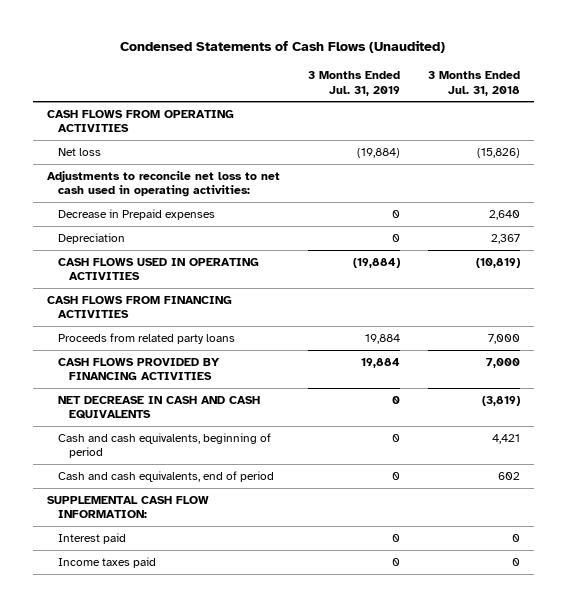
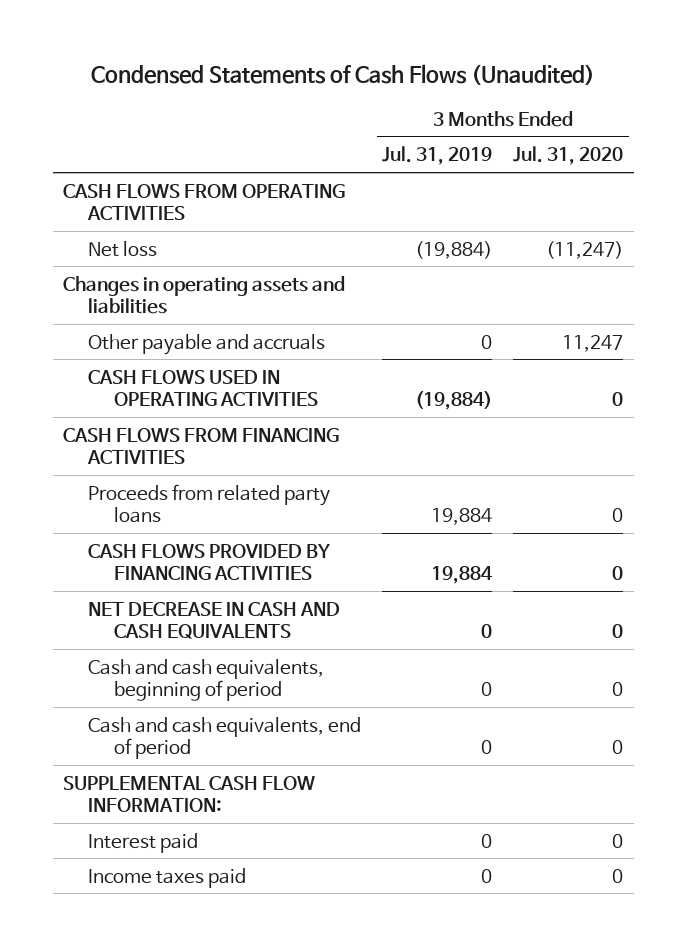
[427,70,520,96] 3 Months Ended Jul. 31, 2018 -> none
none -> [513,146,624,166] Jul. 31, 2020
[46,170,280,198] Adjustments to reconcile net loss to net cash used in operating activities: -> none
[57,208,215,220] Decrease in Prepaid expenses -> none
[57,232,125,244] Depreciation -> none
none -> [63,275,346,315] Changes in operating assets and liabilities
none -> [88,333,326,355] Other payable and accruals

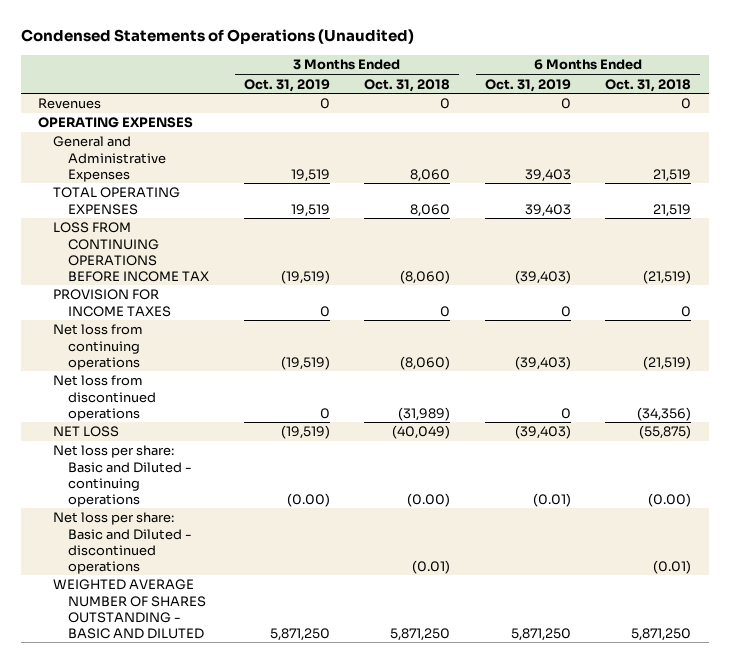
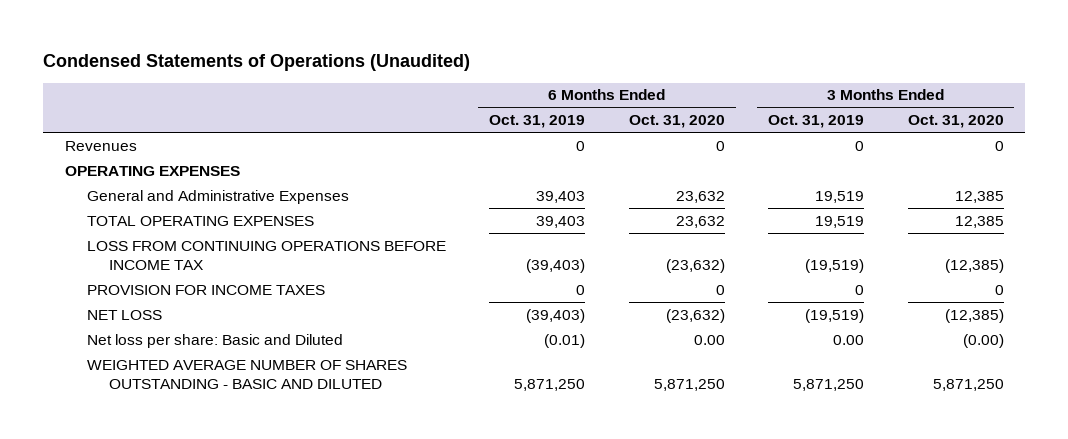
[364,78,451,92] Oct. 31, 2018 -> none
[605,78,692,92] Oct. 31, 2018 -> none
none -> [628,115,725,129] Oct. 31, 2020
none -> [907,115,1004,129] Oct. 31, 2020
[53,324,144,370] Net loss from continuing operations -> none
[53,375,156,421] Net loss from discontinued operations -> none
[53,512,192,574] Net loss per share: Basic and Diluted - discontinued operations -> none
[53,445,192,507] Net loss per share: Basic and Diluted - continuing operations -> [86,333,343,348] Net loss per share: Basic and Diluted
[286,492,330,507] (0.00) -> [833,334,865,345] 0.00

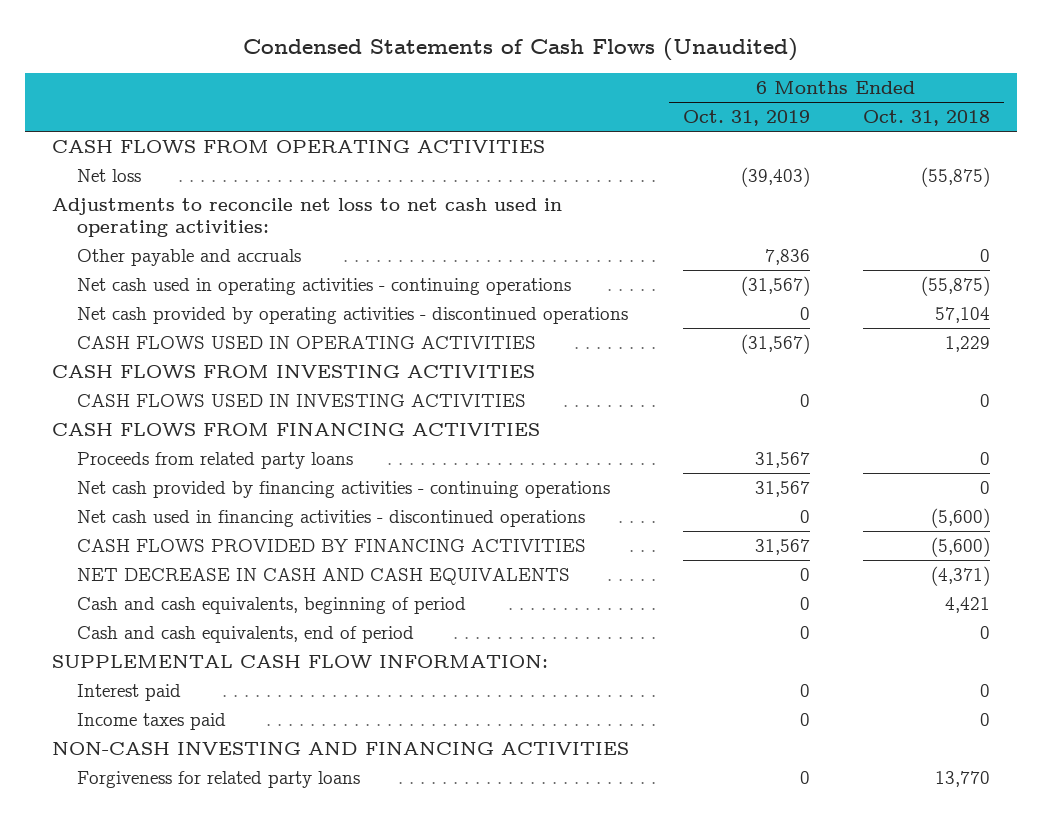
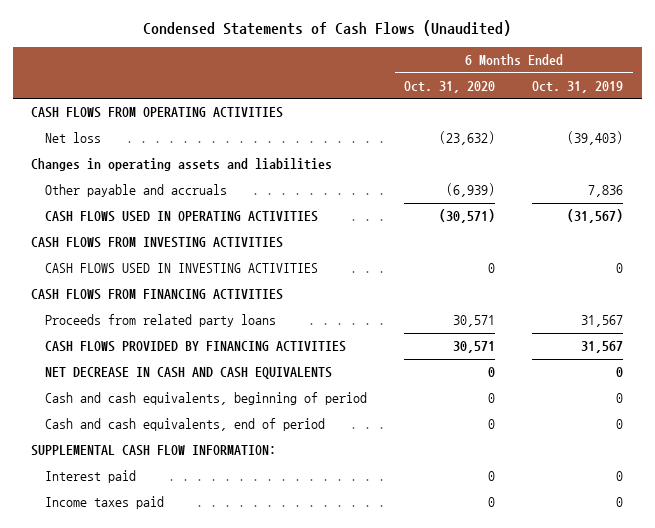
[863,110,991,127] Oct. 31, 2018 -> none
none -> [404,80,496,93] Oct. 31, 2020
[51,198,562,238] Adjustments to reconcile net loss to net cash used in operating activities: -> none
none -> [31,158,333,172] Changes in operating assets and liabilities
[76,278,571,296] Net cash used in operating activities - continuing operations -> none
[76,307,628,325] Net cash provided by operating activities - discontinued operations -> none
[76,481,610,499] Net cash provided by financing activities - continuing operations -> none
[76,510,585,528] Net cash used in financing activities - discontinued operations -> none
[51,742,629,756] NON-CASH INVESTING AND FINANCING ACTIVITIES -> none
[76,771,360,789] Forgiveness for related party loans -> none

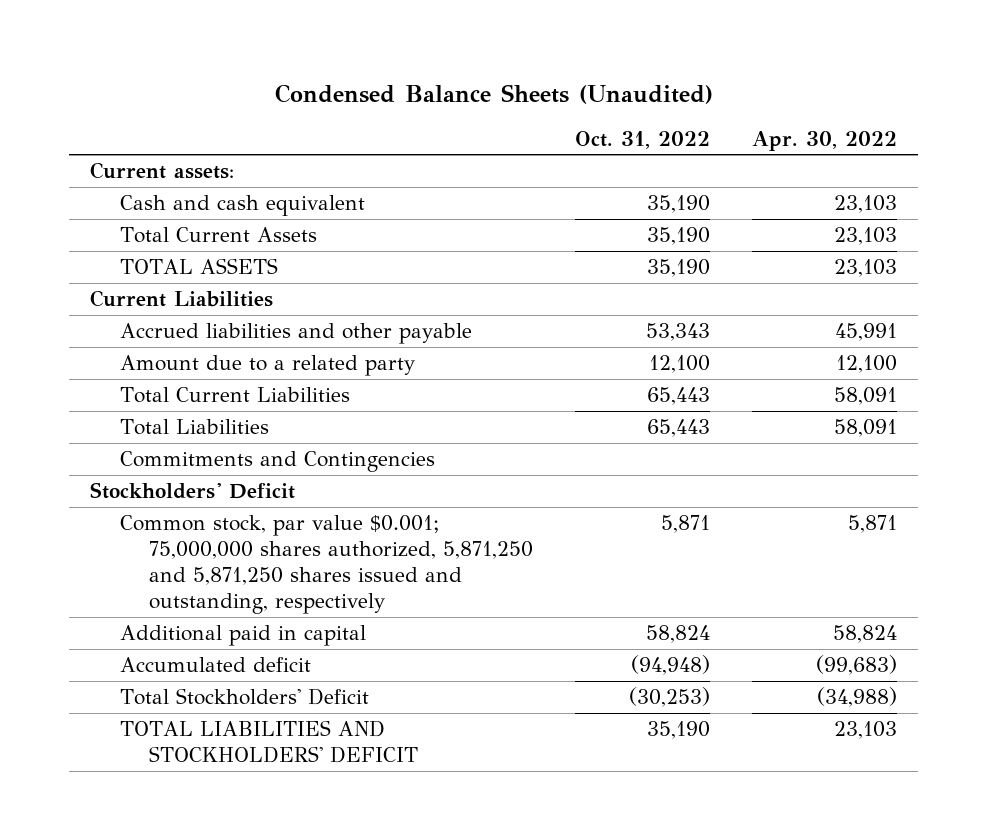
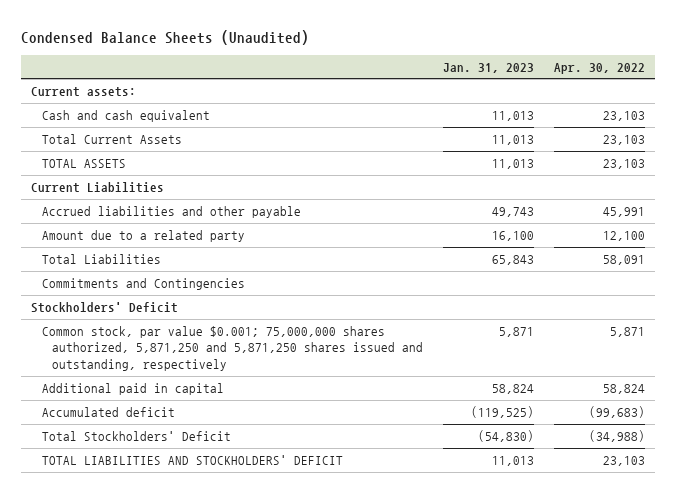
[574,130,710,149] Oct. 31, 2022 -> none
none -> [442,62,534,73] Jan. 31, 2023
[119,387,350,404] Total Current Liabilities -> none

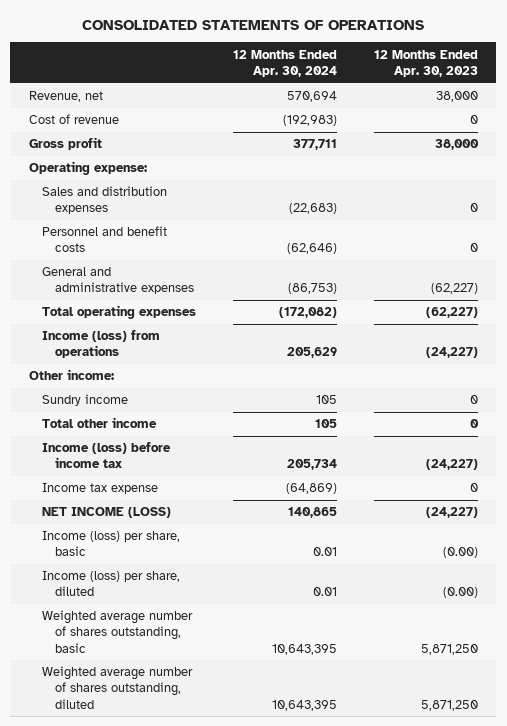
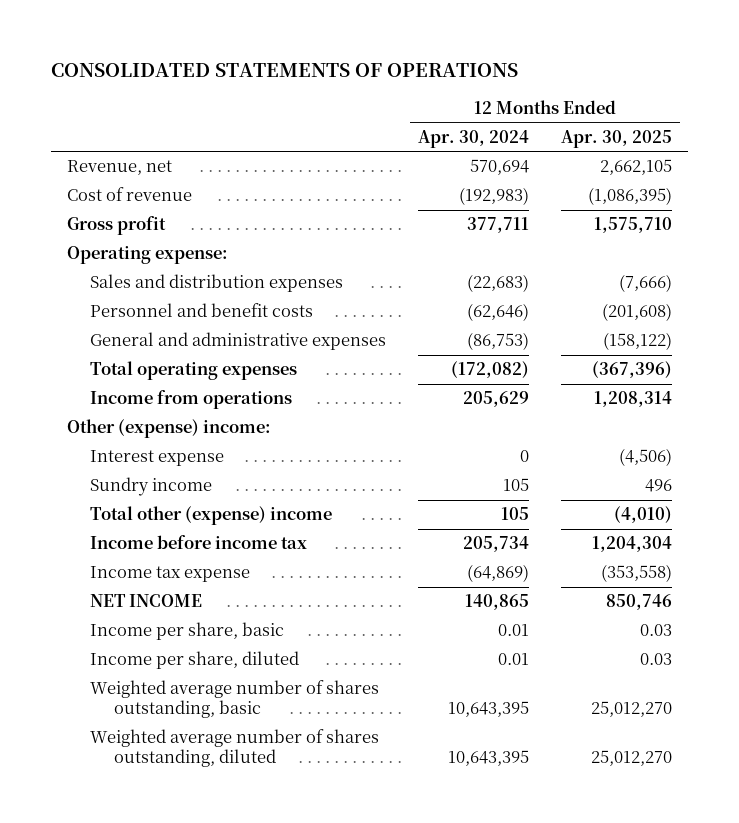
[373,49,478,77] 12 Months Ended Apr. 30, 2023 -> none
none -> [561,129,673,148] Apr. 30, 2025
[41,330,160,359] Income (loss) from operations -> [90,390,293,410] Income from operations
[28,369,114,381] Other income: -> [67,419,272,439] Other (expense) income:
none -> [90,450,225,467] Interest expense
[41,417,157,429] Total other income -> [90,506,333,526] Total other (expense) income
[41,442,171,469] Income (loss) before income tax -> [90,535,308,550] Income before income tax
[41,507,171,519] NET INCOME (LOSS) -> [90,594,203,608] NET INCOME
[41,531,180,557] Income (loss) per share, basic -> [90,622,285,641] Income per share, basic
[41,571,180,597] Income (loss) per share, diluted -> [90,651,300,670] Income per share, diluted

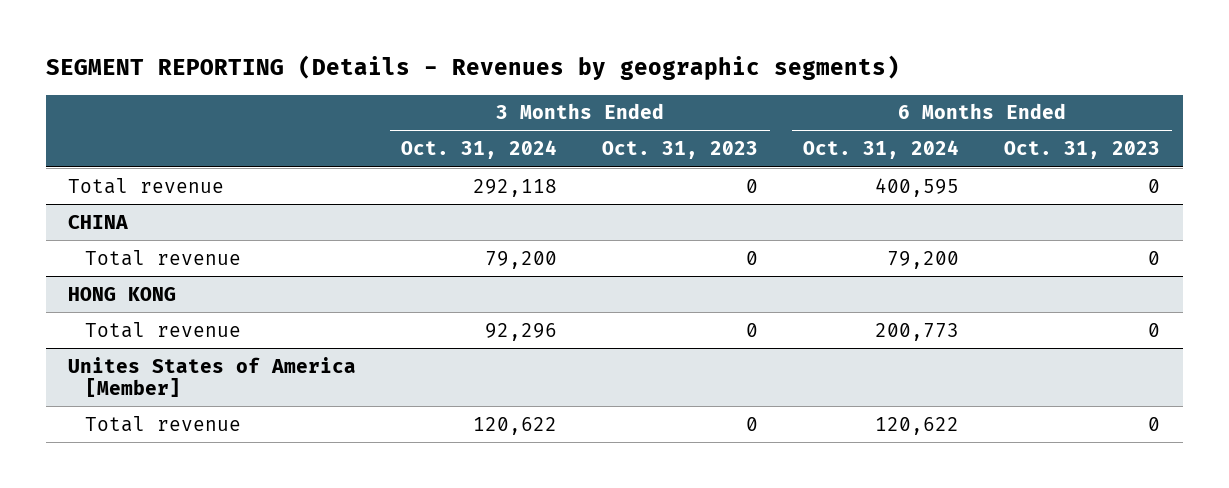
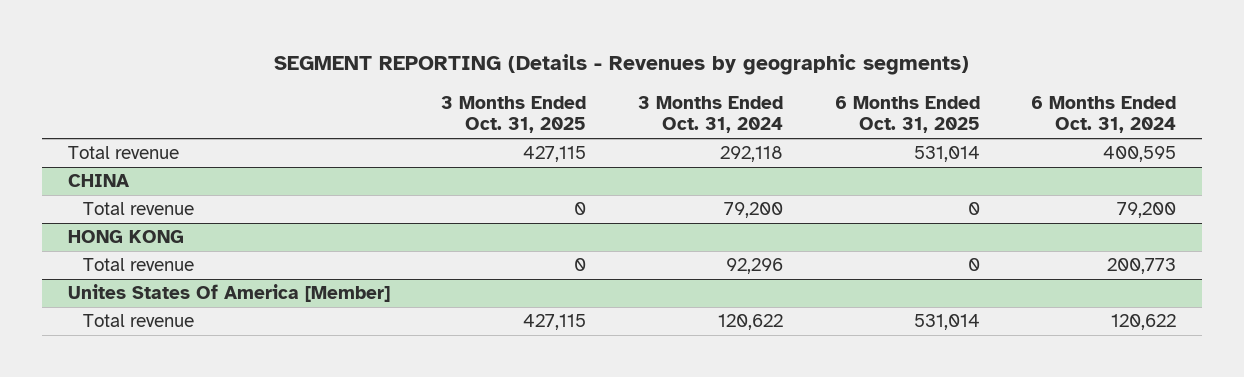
[602,141,759,160] Oct. 31, 2023 -> none
[1004,141,1161,160] Oct. 31, 2023 -> none
none -> [441,95,587,134] 3 Months Ended Oct. 31, 2025
none -> [834,95,980,134] 6 Months Ended Oct. 31, 2025
[68,356,357,397] Unites States of America [Member] -> [67,284,390,303] Unites States Of America [Member]

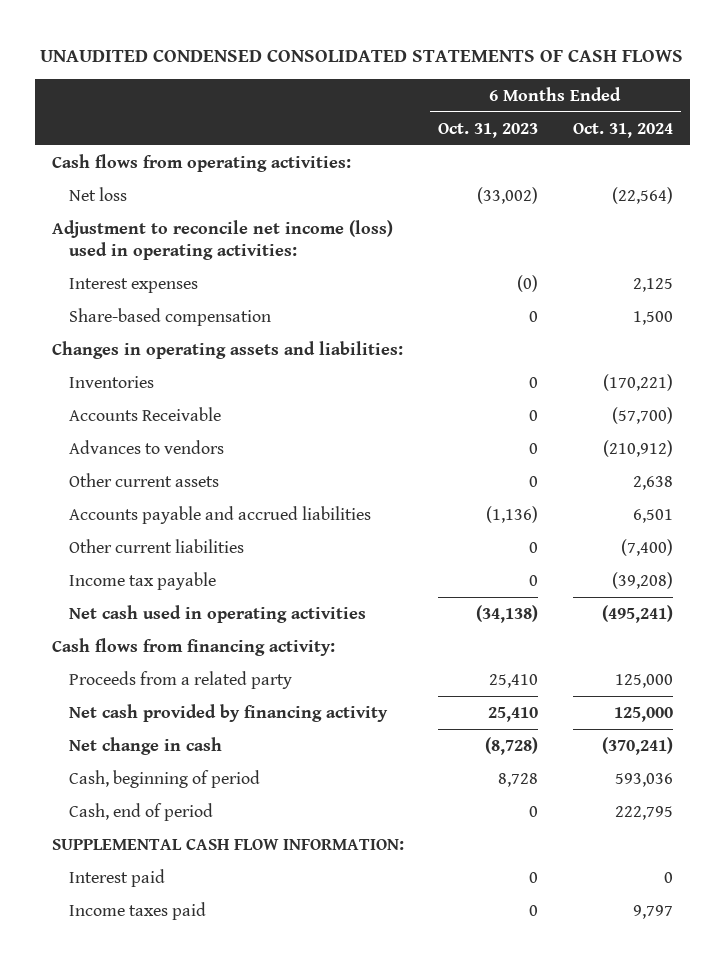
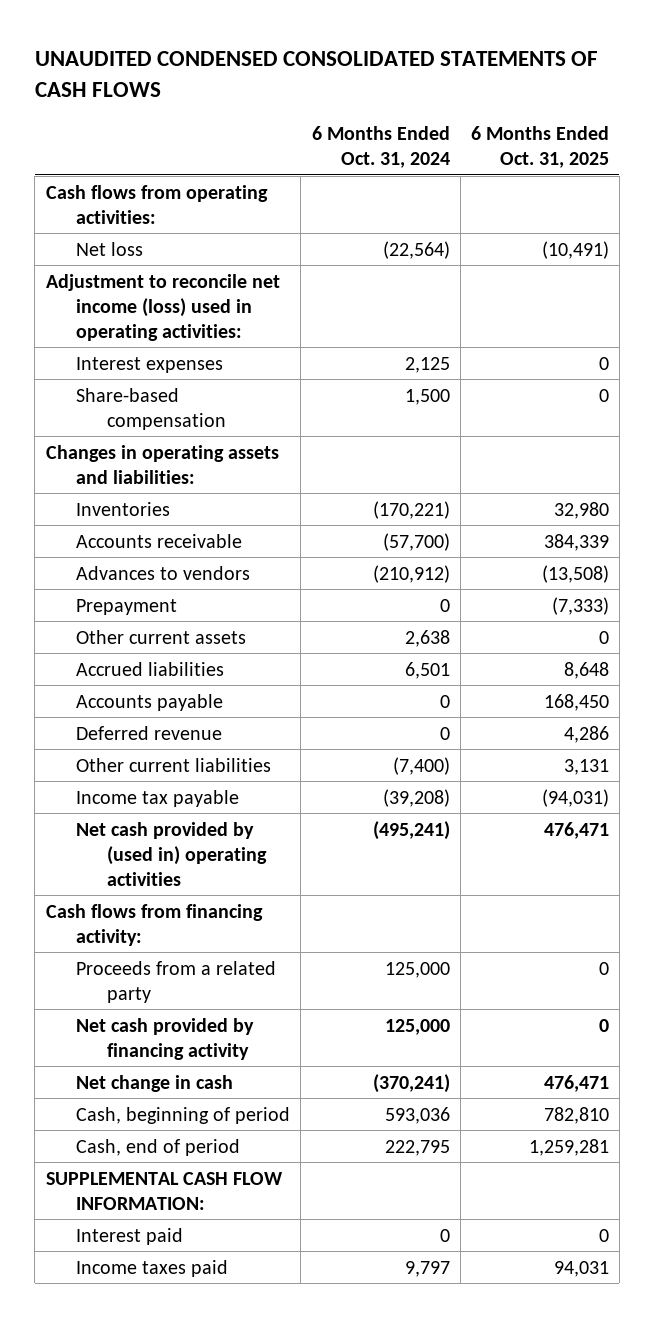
[438,122,539,138] Oct. 31, 2023 -> none
none -> [470,125,609,168] 6 Months Ended Oct. 31, 2025
[68,406,221,421] Accounts Receivable -> [76,533,243,548] Accounts receivable
none -> [76,598,178,615] Prepayment
[68,505,371,524] Accounts payable and accrued liabilities -> [76,661,225,676] Accrued liabilities
none -> [76,693,224,711] Accounts payable
none -> [76,725,223,740] Deferred revenue
[68,604,366,623] Net cash used in operating activities -> [76,821,268,886] Net cash provided by (used in) operating activities

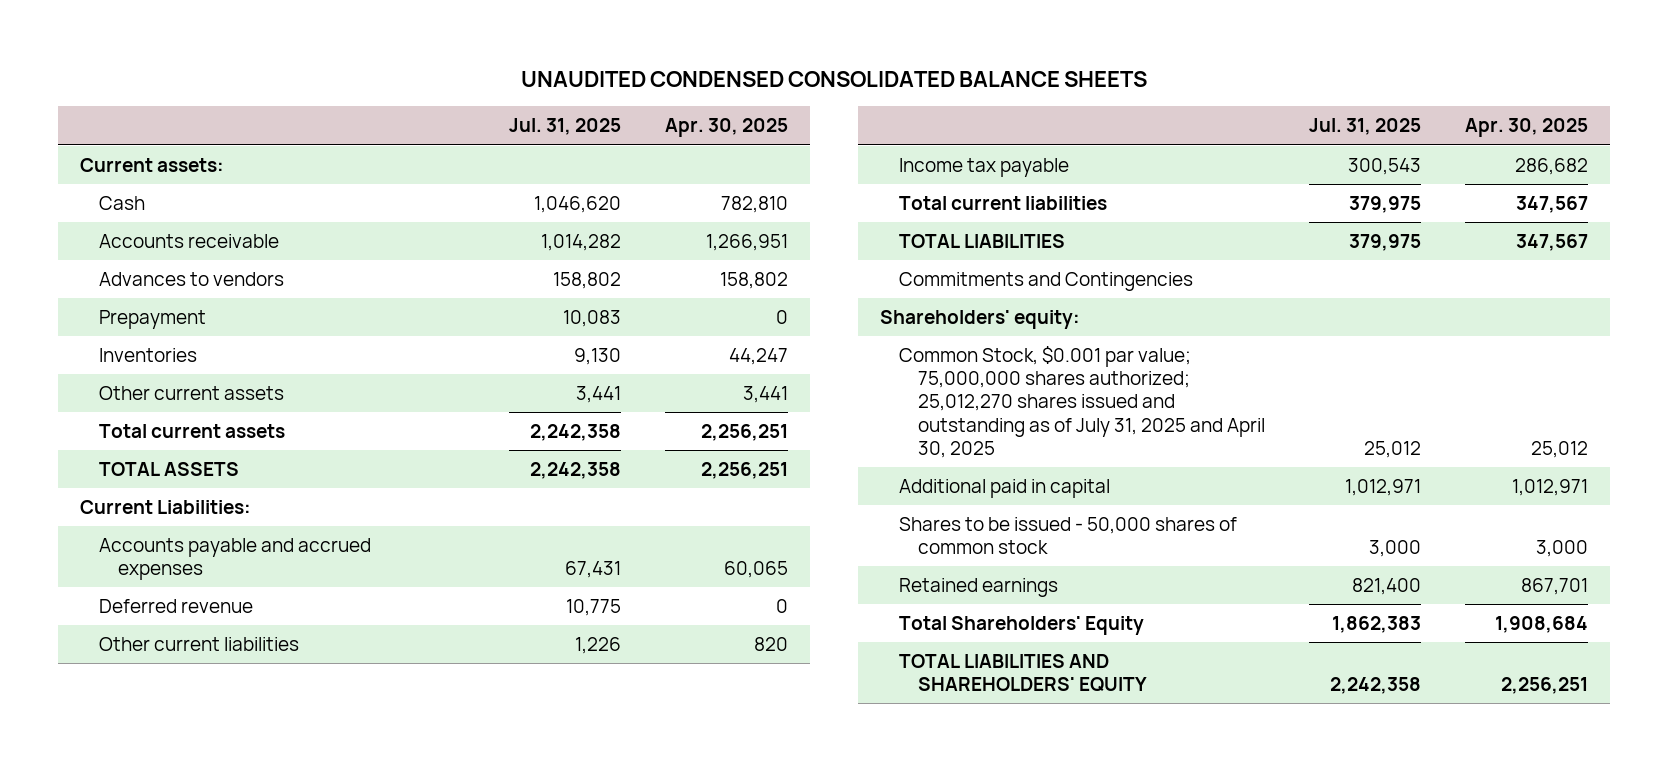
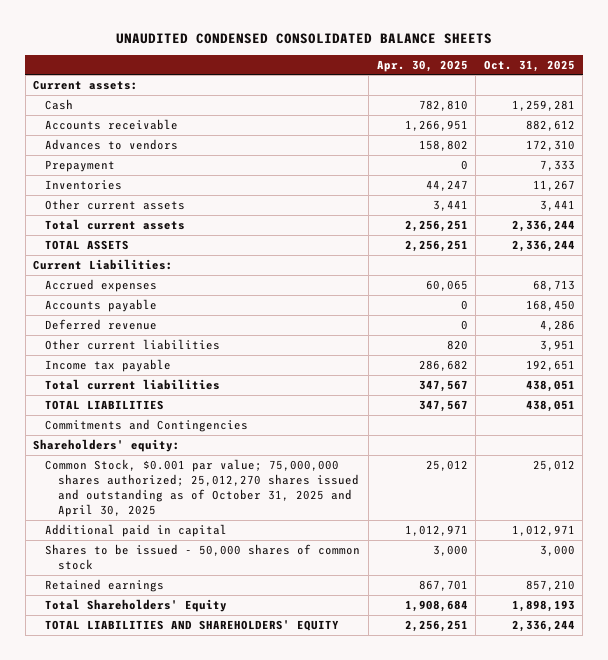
[509,118,622,136] Jul. 31, 2025 -> none
none -> [483,59,575,72] Oct. 31, 2025
[99,538,372,581] Accounts payable and accrued expenses -> [45,278,158,292] Accrued expenses
none -> [45,298,158,312] Accounts payable
[899,346,1266,458] Common Stock, $0.001 par value; 75,000,000 shares authorized; 25,012,270 shares issued and outstanding as of July 31, 2025 and April 30, 2025 -> [45,458,359,517] Common Stock, $0.001 par value; 75,000,000 shares authorized; 25,012,270 shares issued and outstanding as of October 31, 2025 and April 30, 2025

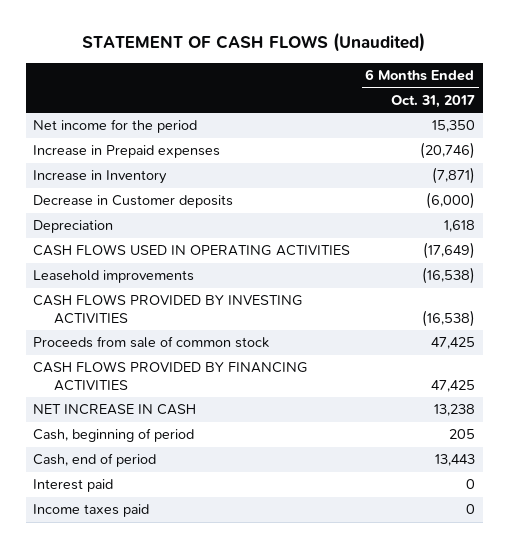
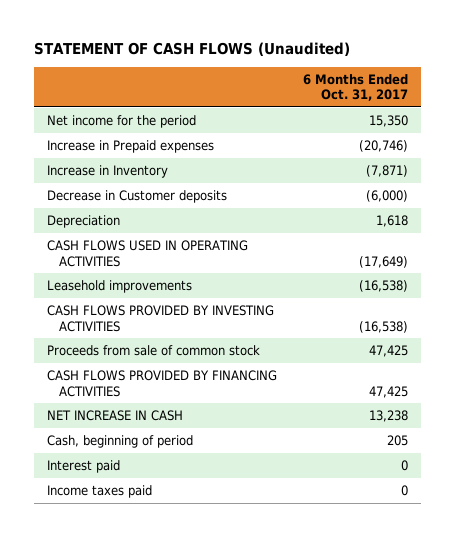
[33,453,157,468] Cash, end of period -> none

